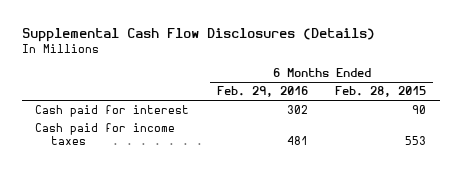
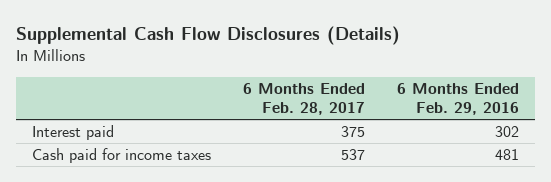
[335,86,427,98] Feb. 28, 2015 -> none
none -> [243,82,366,116] 6 Months Ended Feb. 28, 2017
[35,105,190,118] Cash paid for interest -> [32,125,115,141] Interest paid

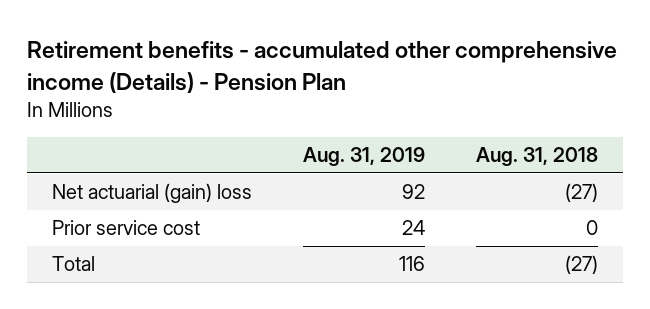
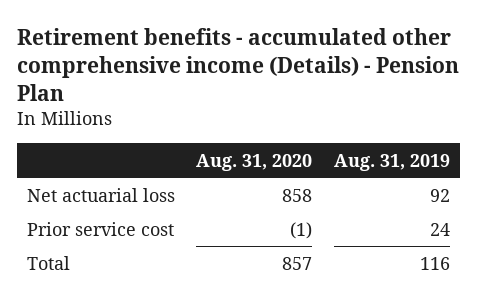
[475,147,598,167] Aug. 31, 2018 -> none
none -> [196,153,313,171] Aug. 31, 2020
[52,183,253,204] Net actuarial (gain) loss -> [27,187,176,202] Net actuarial loss

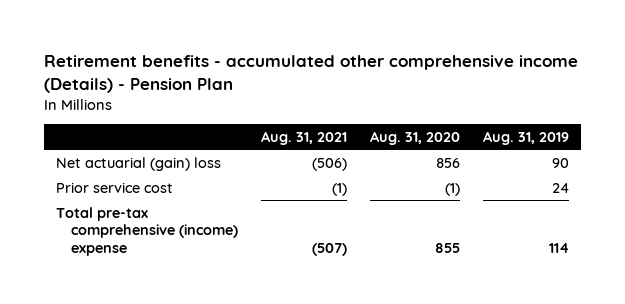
none -> [260,130,347,145] Aug. 31, 2021
[27,187,176,202] Net actuarial loss -> [55,156,221,171] Net actuarial (gain) loss
[282,188,313,202] 858 -> [436,157,461,168] 856
[429,188,450,202] 92 -> [552,157,570,168] 90
[27,255,71,270] Total -> none
none -> [55,206,238,256] Total pre-tax comprehensive (income) expense

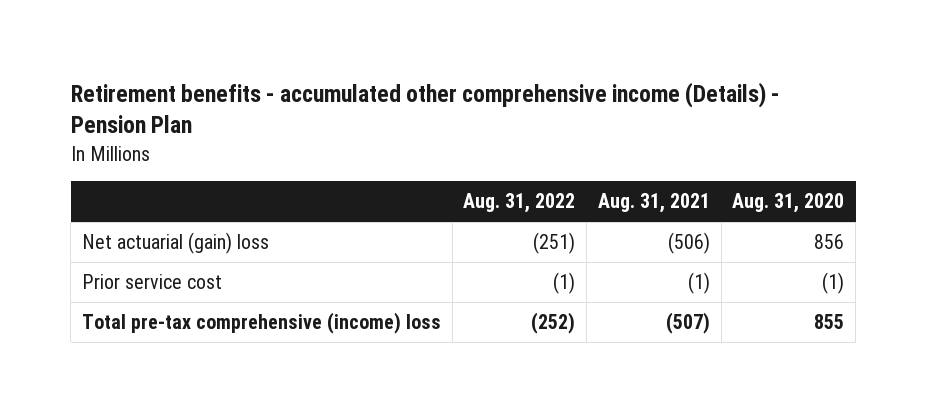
[483,130,570,145] Aug. 31, 2019 -> none
none -> [463,193,576,214] Aug. 31, 2022
[55,206,238,256] Total pre-tax comprehensive (income) expense -> [81,312,441,335] Total pre-tax comprehensive (income) loss

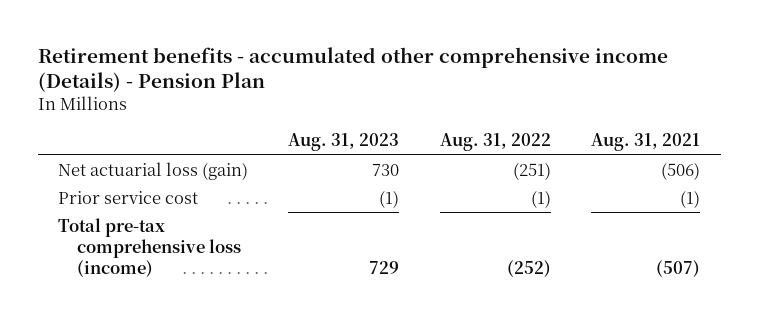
[732,193,845,214] Aug. 31, 2020 -> none
none -> [288,133,400,152] Aug. 31, 2023
[81,232,269,255] Net actuarial (gain) loss -> [57,161,248,180] Net actuarial loss (gain)
[81,312,441,335] Total pre-tax comprehensive (income) loss -> [57,217,241,278] Total pre-tax comprehensive loss (income)

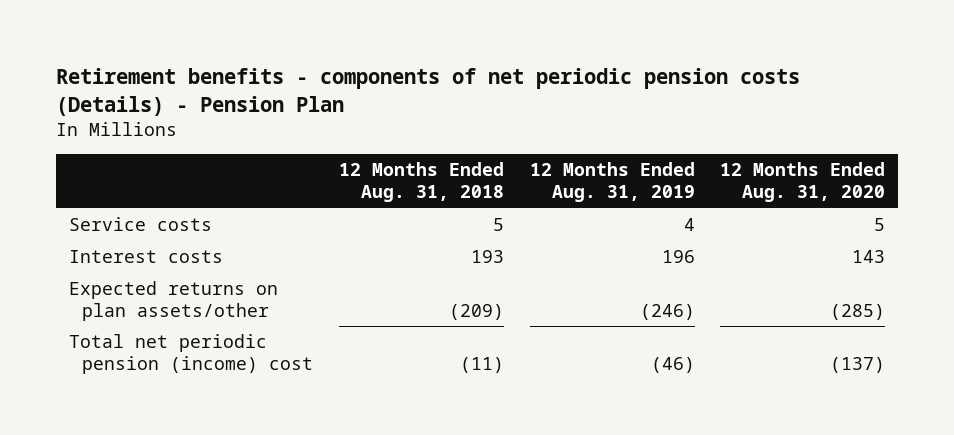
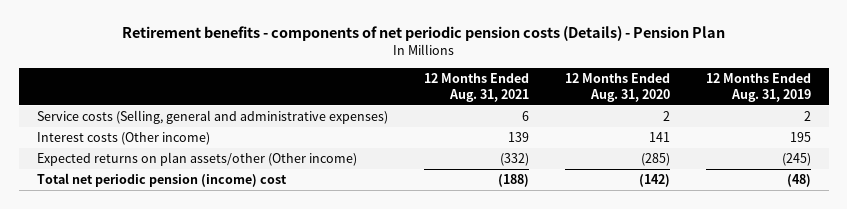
[339,162,505,203] 12 Months Ended Aug. 31, 2018 -> none
none -> [423,73,529,103] 12 Months Ended Aug. 31, 2021
[68,217,212,232] Service costs -> [36,109,388,124] Service costs (Selling, general and administrative expenses)
[683,218,695,232] 4 -> [803,110,811,121] 2
[874,218,886,232] 5 -> [662,110,670,121] 2
[68,250,223,264] Interest costs -> [36,131,210,145] Interest costs (Other income)
[661,250,695,264] 196 -> [789,131,811,142] 195
[852,250,886,264] 143 -> [648,131,670,142] 141
[68,281,278,322] Expected returns on plan assets/other -> [36,151,357,166] Expected returns on plan assets/other (Other income)
[639,304,695,321] (246) -> [781,152,811,166] (245)
[650,357,695,374] (46) -> [786,173,811,187] (48)
[830,357,886,374] (137) -> [638,173,670,187] (142)

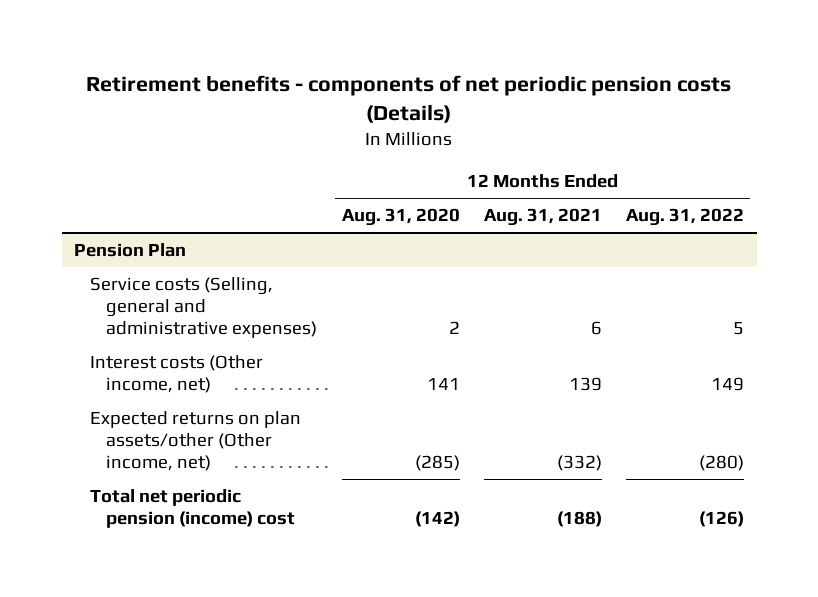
[121,26,725,42] Retirement benefits - components of net periodic pension costs (Details) - Pension Plan -> [86,74,732,123] Retirement benefits - components of net periodic pension costs (Details)
[705,73,811,103] 12 Months Ended Aug. 31, 2019 -> none
none -> [626,208,745,227] Aug. 31, 2022
none -> [73,243,186,258] Pension Plan
[36,131,210,145] Interest costs (Other income) -> [90,355,264,394] Interest costs (Other income, net)
[36,151,357,166] Expected returns on plan assets/other (Other income) -> [90,411,302,472] Expected returns on plan assets/other (Other income, net)

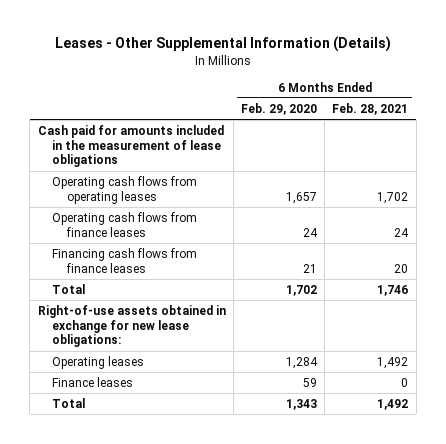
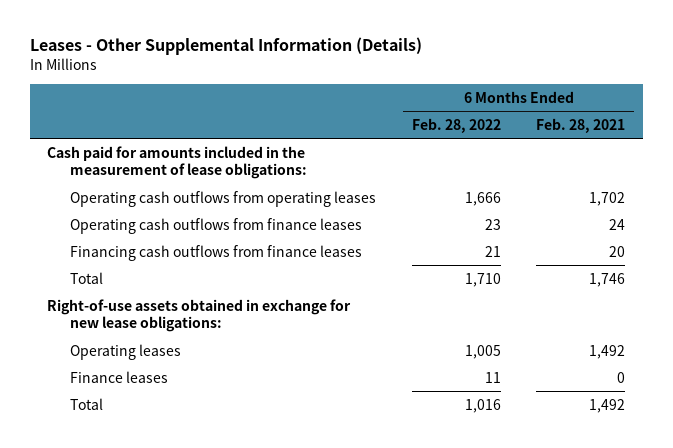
[241,102,318,115] Feb. 29, 2020 -> none
none -> [411,117,501,133] Feb. 28, 2022
[37,124,224,168] Cash paid for amounts included in the measurement of lease obligations -> [47,145,307,180] Cash paid for amounts included in the measurement of lease obligations:
[52,175,198,204] Operating cash flows from operating leases -> [69,190,376,207] Operating cash outflows from operating leases
[52,211,198,237] Operating cash flows from finance leases -> [69,217,362,234] Operating cash outflows from finance leases
[52,247,198,273] Financing cash flows from finance leases -> [69,244,362,261] Financing cash outflows from finance leases

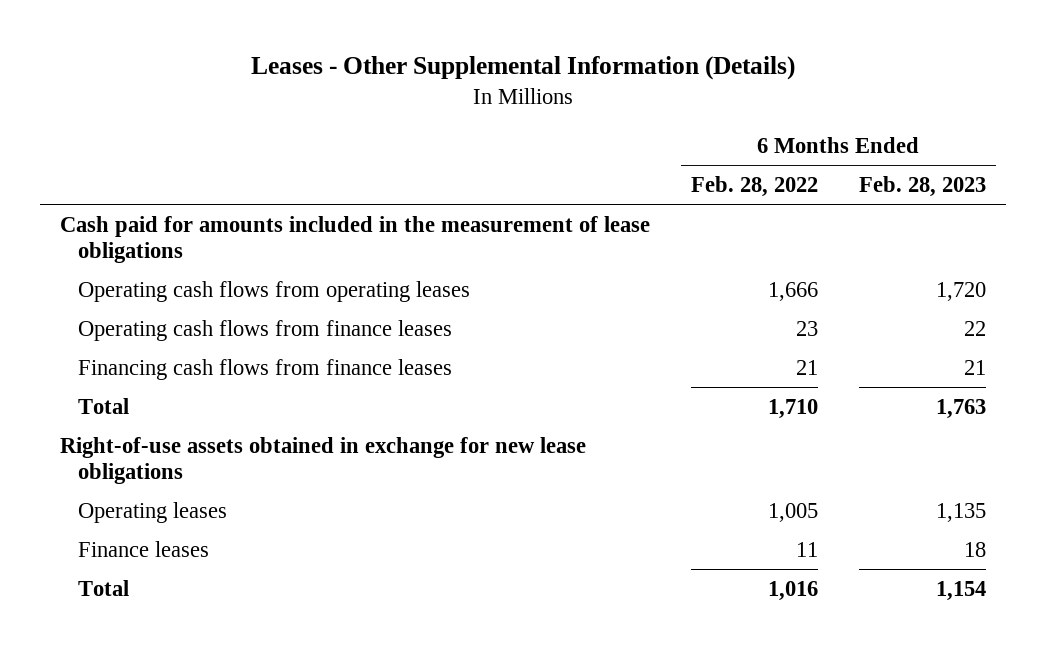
[536,117,626,133] Feb. 28, 2021 -> none
none -> [858,176,986,198] Feb. 28, 2023
[47,145,307,180] Cash paid for amounts included in the measurement of lease obligations: -> [60,215,651,264] Cash paid for amounts included in the measurement of lease obligations
[69,190,376,207] Operating cash outflows from operating leases -> [77,280,470,302] Operating cash flows from operating leases
[69,217,362,234] Operating cash outflows from finance leases -> [77,319,452,341] Operating cash flows from finance leases
[69,244,362,261] Financing cash outflows from finance leases -> [77,358,452,380] Financing cash flows from finance leases
[47,298,352,333] Right-of-use assets obtained in exchange for new lease obligations: -> [60,436,587,485] Right-of-use assets obtained in exchange for new lease obligations

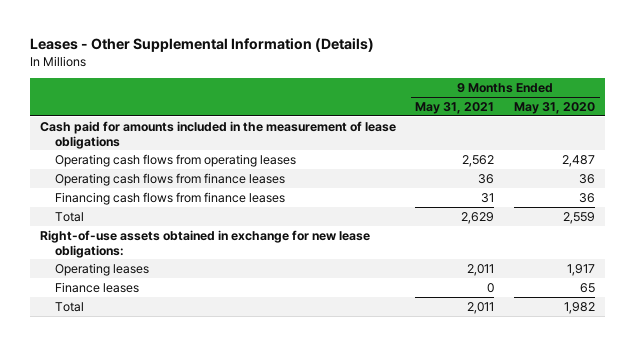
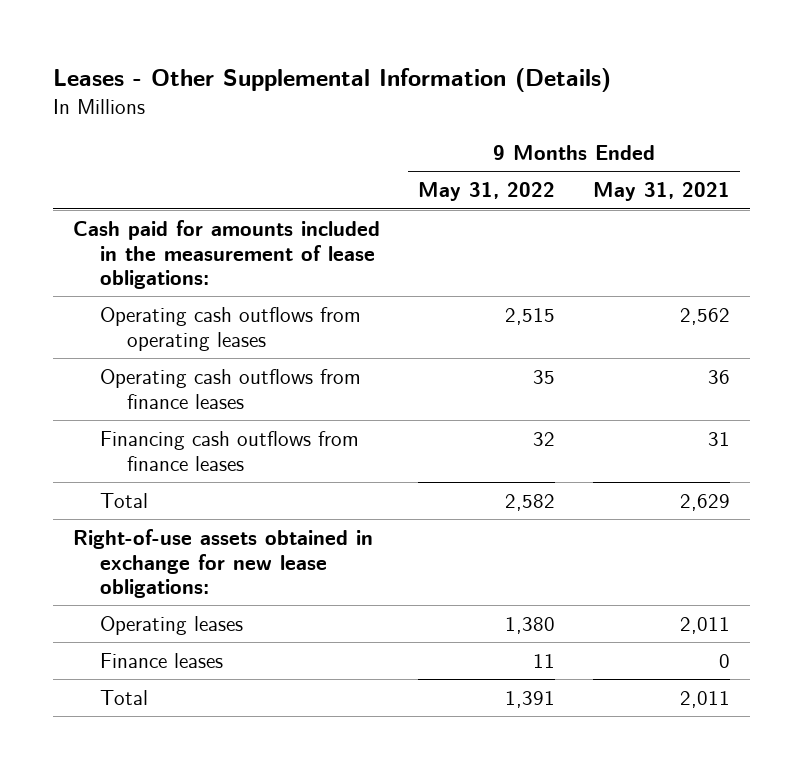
[514,101,596,114] May 31, 2020 -> none
none -> [418,182,556,202] May 31, 2022
[39,120,396,149] Cash paid for amounts included in the measurement of lease obligations -> [72,219,380,290] Cash paid for amounts included in the measurement of lease obligations:
[55,153,297,167] Operating cash flows from operating leases -> [99,306,361,351] Operating cash outflows from operating leases
[55,172,286,186] Operating cash flows from finance leases -> [99,368,361,409] Operating cash outflows from finance leases
[55,191,286,205] Financing cash flows from finance leases -> [99,430,359,471] Financing cash outflows from finance leases

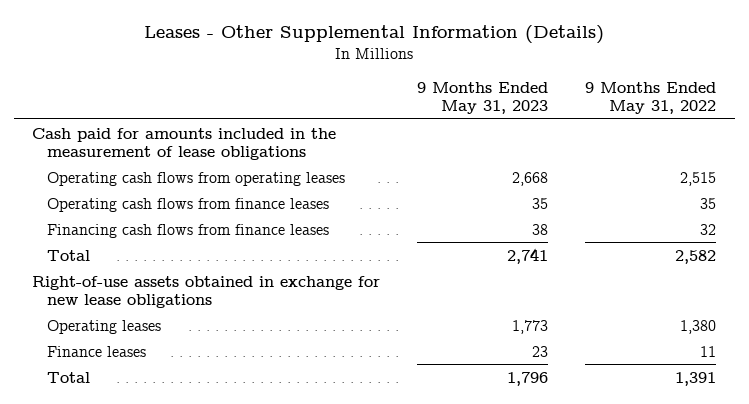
[593,182,731,202] May 31, 2021 -> none
none -> [417,81,549,115] 9 Months Ended May 31, 2023
[72,219,380,290] Cash paid for amounts included in the measurement of lease obligations: -> [32,127,337,160] Cash paid for amounts included in the measurement of lease obligations
[99,306,361,351] Operating cash outflows from operating leases -> [47,171,346,186] Operating cash flows from operating leases
[99,368,361,409] Operating cash outflows from finance leases -> [47,197,330,212] Operating cash flows from finance leases
[99,430,359,471] Financing cash outflows from finance leases -> [47,223,330,238] Financing cash flows from finance leases
[72,528,373,599] Right-of-use assets obtained in exchange for new lease obligations: -> [32,275,381,308] Right-of-use assets obtained in exchange for new lease obligations

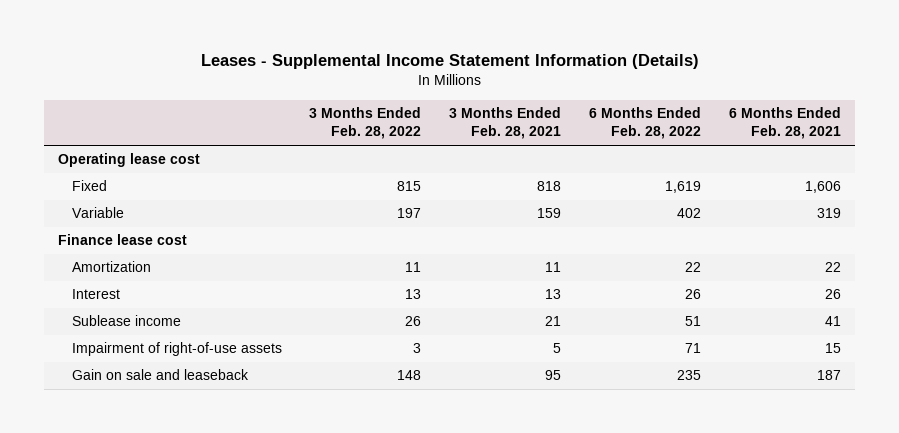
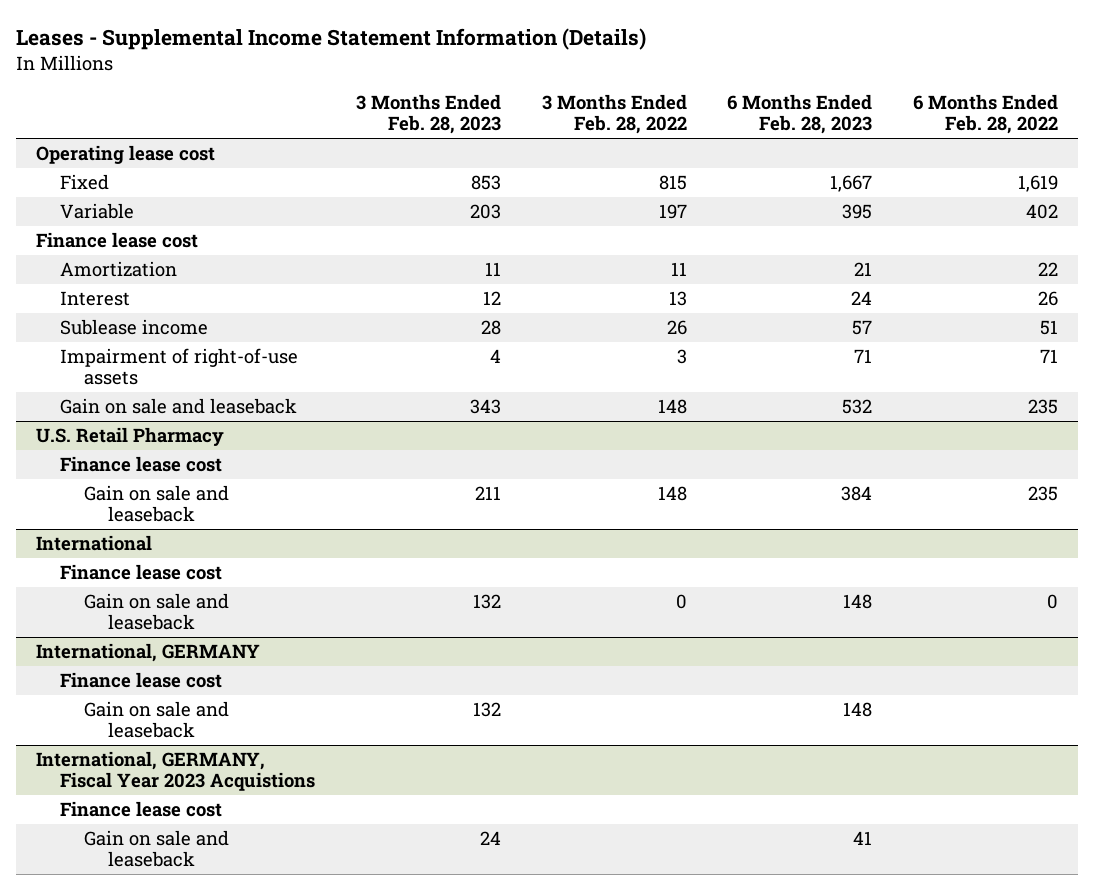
[449,107,562,140] 3 Months Ended Feb. 28, 2021 -> none
[729,107,842,140] 6 Months Ended Feb. 28, 2021 -> none
none -> [356,94,502,135] 3 Months Ended Feb. 28, 2023
none -> [727,94,873,135] 6 Months Ended Feb. 28, 2023
none -> [36,426,225,446] U.S. Retail Pharmacy
none -> [60,455,223,472] Finance lease cost
none -> [84,484,230,523] Gain on sale and leaseback
none -> [36,534,153,551] International
none -> [60,563,223,580] Finance lease cost
none -> [84,592,230,631] Gain on sale and leaseback
none -> [36,642,261,662] International, GERMANY
none -> [60,671,223,688] Finance lease cost
none -> [84,700,230,739] Gain on sale and leaseback
none -> [36,750,316,792] International, GERMANY, Fiscal Year 2023 Acquistions
none -> [60,800,223,817] Finance lease cost
none -> [84,829,230,868] Gain on sale and leaseback

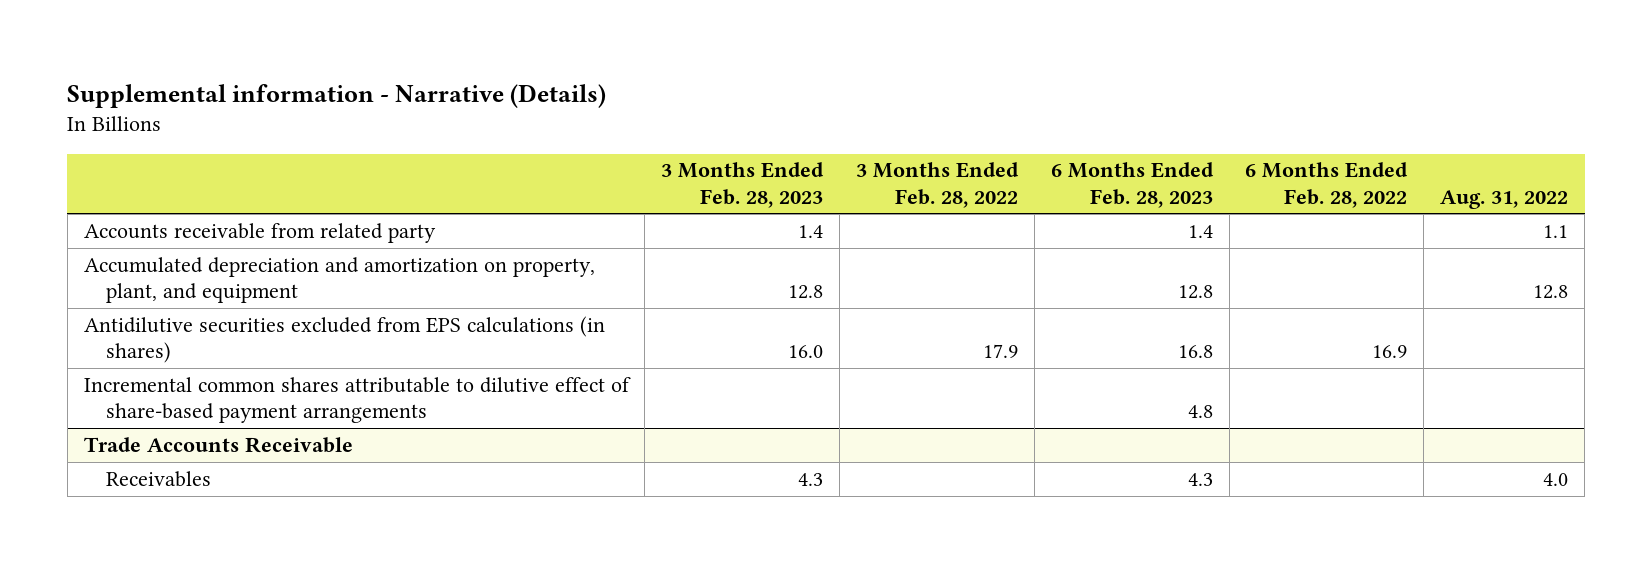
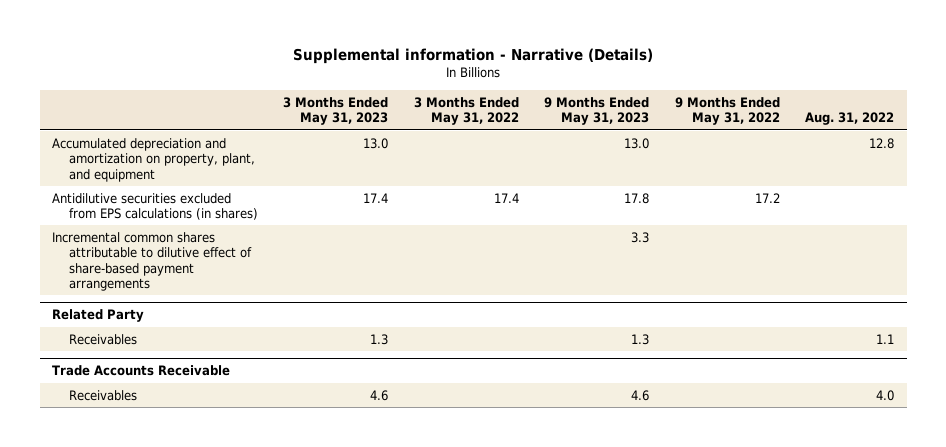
[661,162,825,208] 3 Months Ended Feb. 28, 2023 -> none
[856,162,1020,208] 3 Months Ended Feb. 28, 2022 -> none
[1050,162,1214,208] 6 Months Ended Feb. 28, 2023 -> none
[1245,162,1409,208] 6 Months Ended Feb. 28, 2022 -> none
none -> [283,96,389,126] 3 Months Ended May 31, 2023
none -> [413,96,519,126] 3 Months Ended May 31, 2022
none -> [544,96,650,126] 9 Months Ended May 31, 2023
none -> [674,96,780,126] 9 Months Ended May 31, 2022
[83,222,436,243] Accounts receivable from related party -> none
none -> [52,309,145,323] Related Party
none -> [69,333,138,345] Receivables

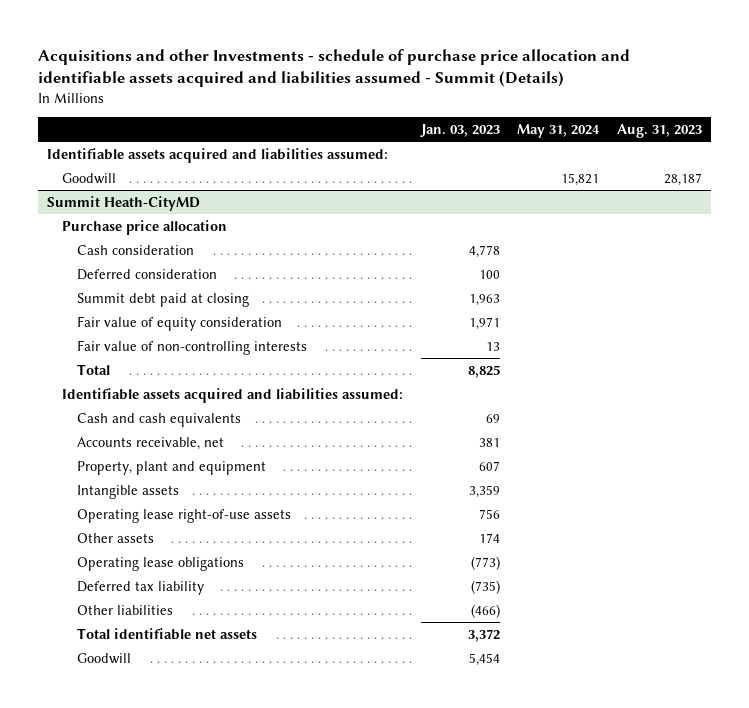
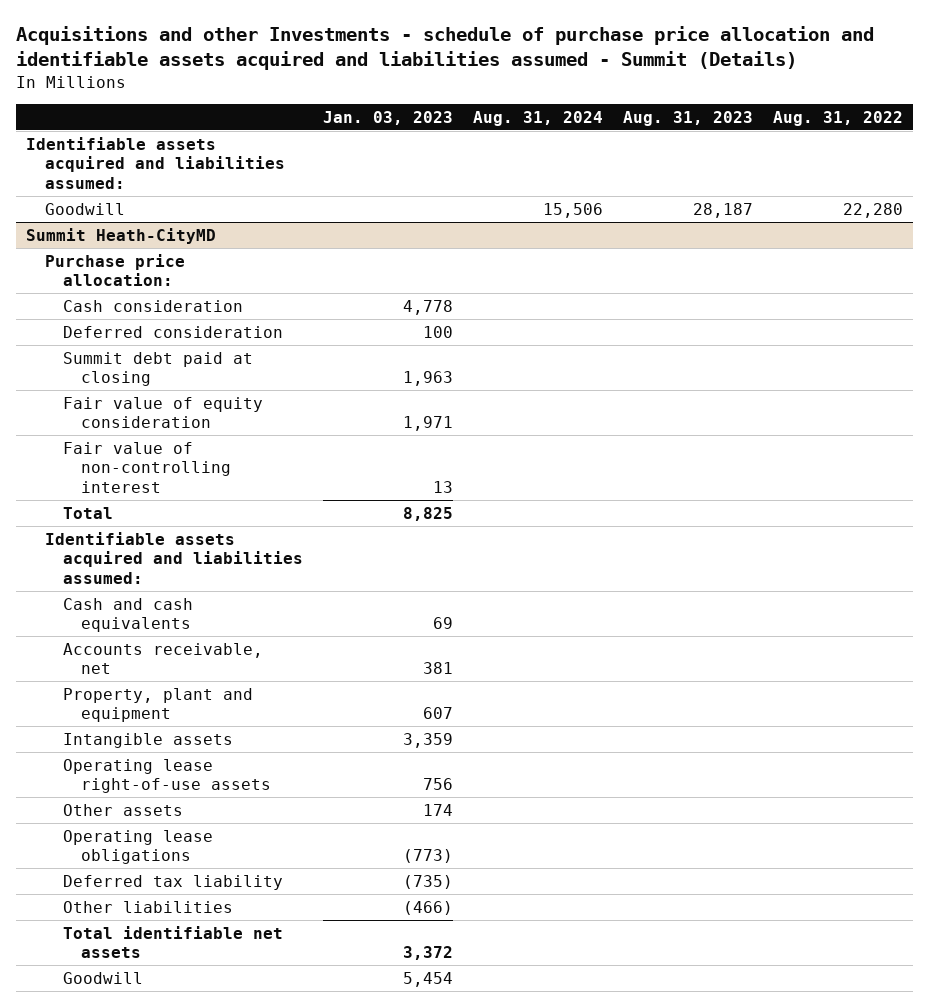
[517,123,601,138] May 31, 2024 -> none
none -> [472,110,603,126] Aug. 31, 2024
none -> [772,110,903,126] Aug. 31, 2022
[62,219,228,235] Purchase price allocation -> [44,253,185,287] Purchase price allocation:
[77,339,308,355] Fair value of non-controlling interests -> [62,441,232,494] Fair value of non-controlling interest

